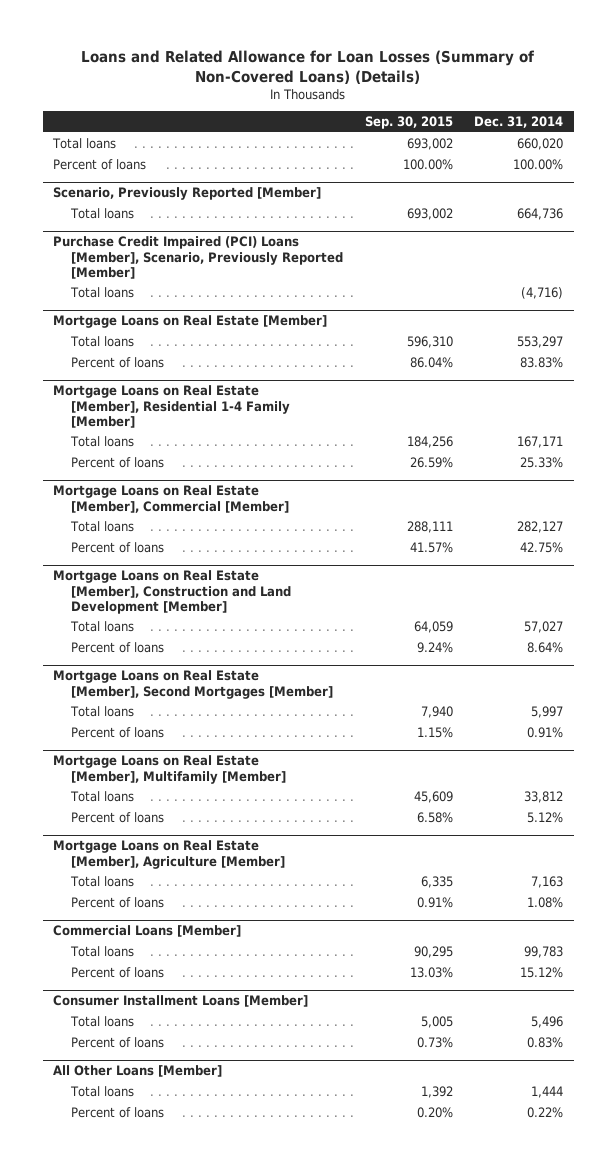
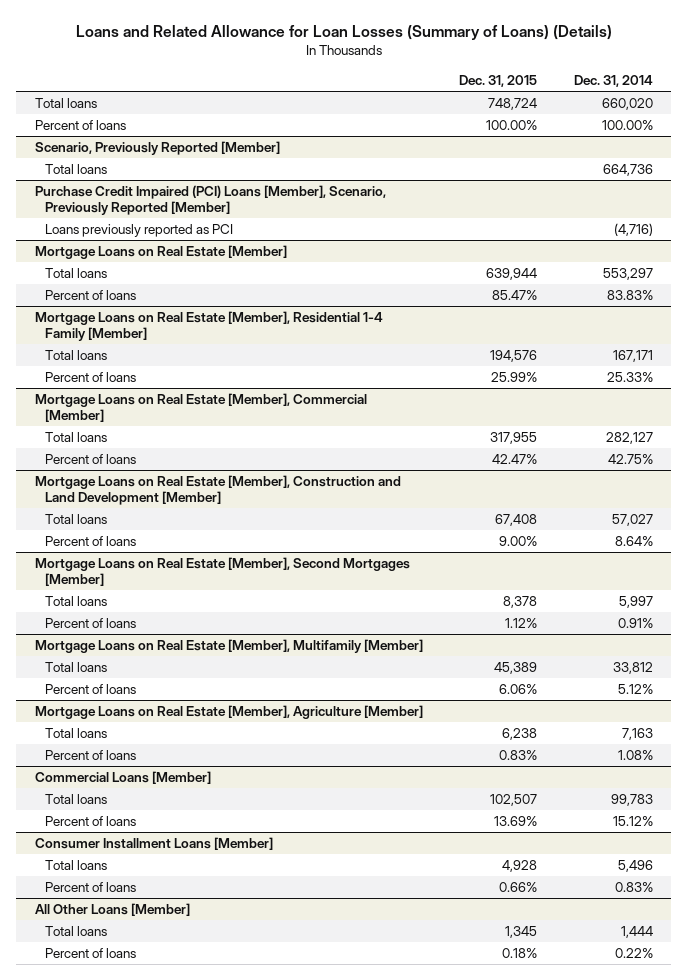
[81,50,535,84] Loans and Related Allowance for Loan Losses (Summary of Non-Covered Loans) (Details) -> [75,25,612,41] Loans and Related Allowance for Loan Losses (Summary of Loans) (Details)
[364,116,453,130] Sep. 30, 2015 -> none
none -> [459,74,538,87] Dec. 31, 2015
[70,286,135,298] Total loans -> [44,224,233,238] Loans previously reported as PCI

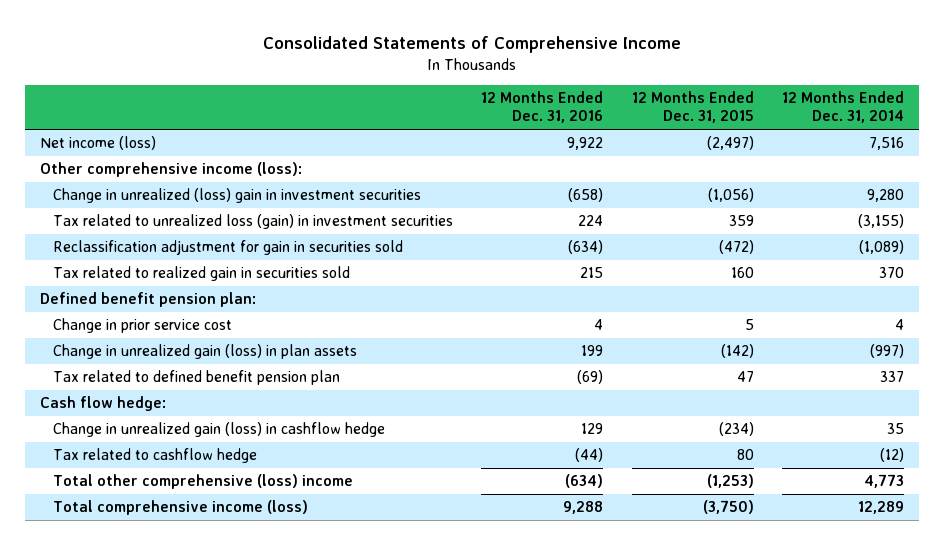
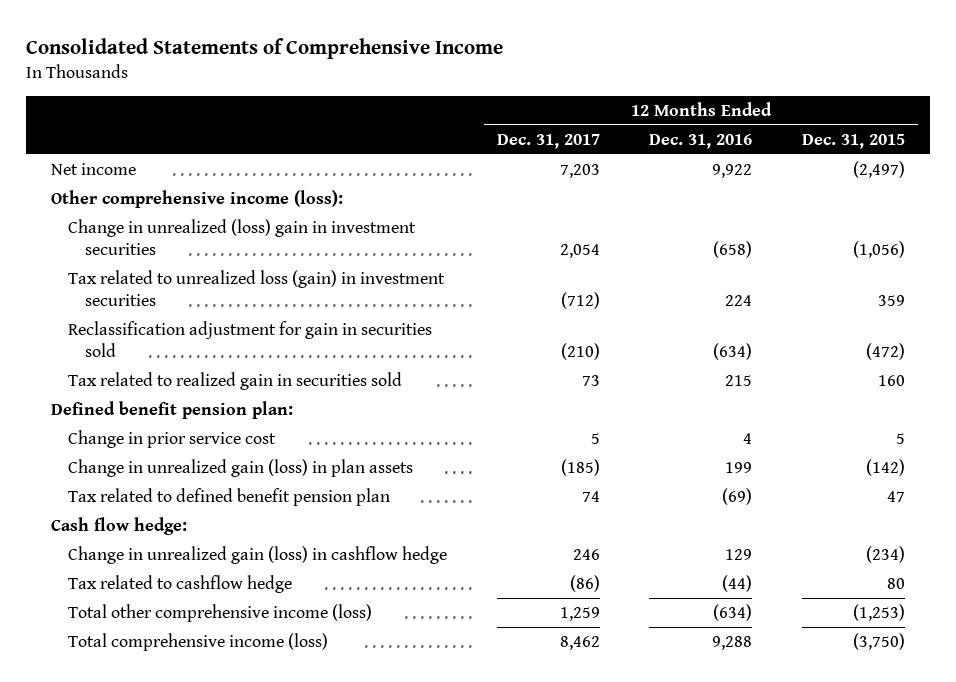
[782,91,905,124] 12 Months Ended Dec. 31, 2014 -> none
none -> [496,133,600,149] Dec. 31, 2017
[39,136,156,151] Net income (loss) -> [50,162,136,175] Net income
[52,474,353,490] Total other comprehensive (loss) income -> [67,603,372,622] Total other comprehensive income (loss)

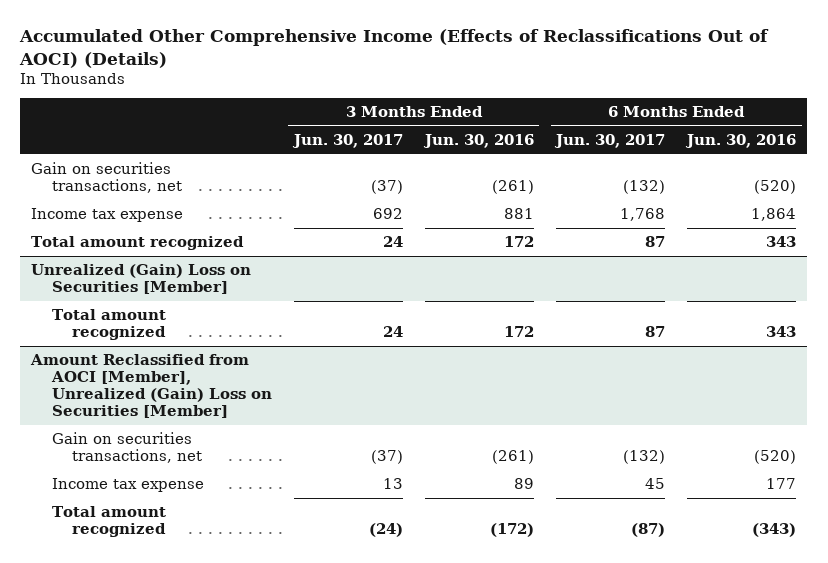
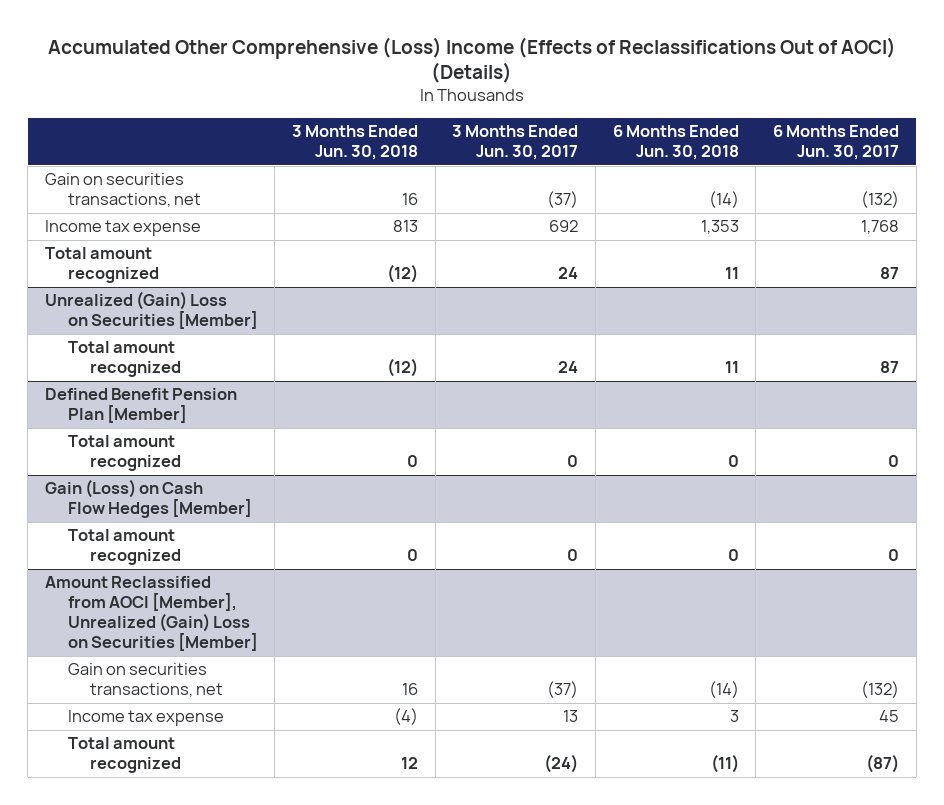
[19,29,770,68] Accumulated Other Comprehensive Income (Effects of Reclassifications Out of AOCI) (Details) -> [48,36,897,84] Accumulated Other Comprehensive (Loss) Income (Effects of Reclassifications Out of AOCI) (Details)
[422,133,534,148] Jun. 30, 2016 -> none
[685,133,797,148] Jun. 30, 2016 -> none
none -> [291,125,418,161] 3 Months Ended Jun. 30, 2018
none -> [612,125,739,161] 6 Months Ended Jun. 30, 2018
none -> [45,388,238,424] Defined Benefit Pension Plan [Member]
none -> [67,435,182,472] Total amount recognized
none -> [45,479,252,519] Gain (Loss) on Cash Flow Hedges [Member]
none -> [67,529,182,566] Total amount recognized

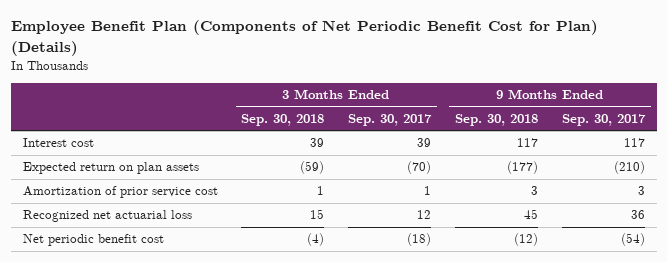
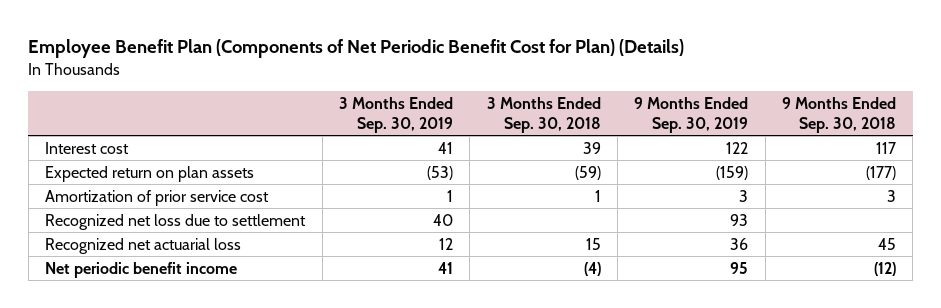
[348,113,433,126] Sep. 30, 2017 -> none
[561,113,646,126] Sep. 30, 2017 -> none
none -> [338,97,453,133] 3 Months Ended Sep. 30, 2019
none -> [634,97,749,133] 9 Months Ended Sep. 30, 2019
none -> [45,213,307,230] Recognized net loss due to settlement
[22,234,164,247] Net periodic benefit cost -> [45,261,238,278] Net periodic benefit income

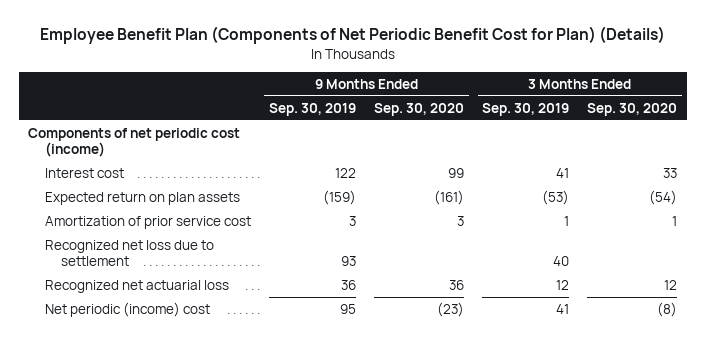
[486,97,601,133] 3 Months Ended Sep. 30, 2018 -> none
[782,97,897,133] 9 Months Ended Sep. 30, 2018 -> none
none -> [374,102,465,116] Sep. 30, 2020
none -> [587,102,678,116] Sep. 30, 2020
none -> [28,127,241,158] Components of net periodic cost (income)
[45,261,238,278] Net periodic benefit income -> [44,301,210,317] Net periodic (income) cost

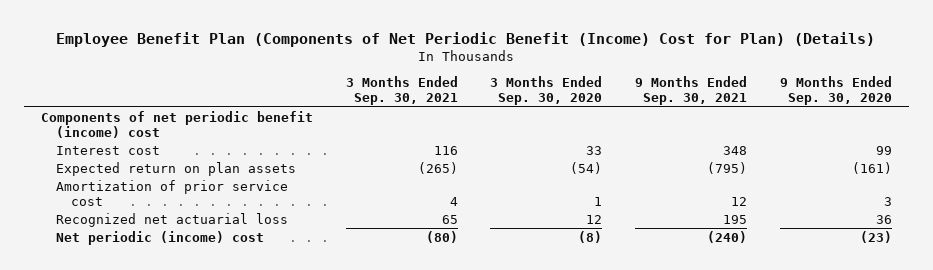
[39,26,665,45] Employee Benefit Plan (Components of Net Periodic Benefit Cost for Plan) (Details) -> [56,31,876,47] Employee Benefit Plan (Components of Net Periodic Benefit (Income) Cost for Plan) (Details)
[268,102,356,116] Sep. 30, 2019 -> none
[482,102,570,116] Sep. 30, 2019 -> none
none -> [345,75,458,105] 3 Months Ended Sep. 30, 2021
none -> [635,75,748,105] 9 Months Ended Sep. 30, 2021
[28,127,241,158] Components of net periodic cost (income) -> [40,110,313,138] Components of net periodic benefit (income) cost
[44,239,214,267] Recognized net loss due to settlement -> none

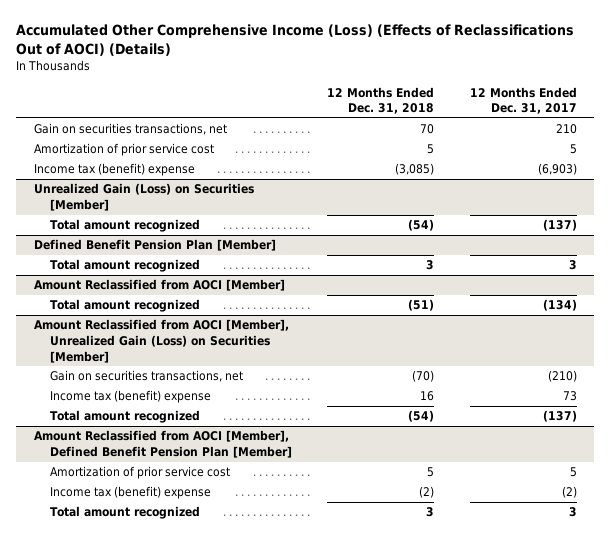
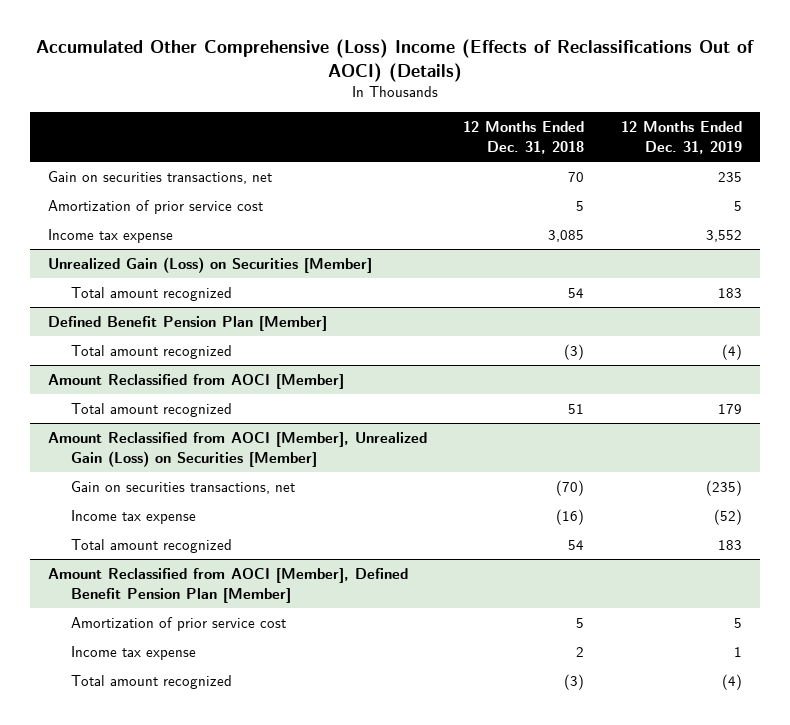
[16,23,575,56] Accumulated Other Comprehensive Income (Loss) (Effects of Reclassifications Out of AOCI) (Details) -> [35,39,754,82] Accumulated Other Comprehensive (Loss) Income (Effects of Reclassifications Out of AOCI) (Details)
[469,86,577,115] 12 Months Ended Dec. 31, 2017 -> none
none -> [620,121,742,154] 12 Months Ended Dec. 31, 2019
[33,163,195,177] Income tax (benefit) expense -> [47,229,173,244] Income tax expense
[395,163,435,176] (3,085) -> [548,230,585,243] 3,085
[408,219,435,232] (54) -> [568,288,585,299] 54
[426,260,435,271] 3 -> [564,344,585,361] (3)
[408,299,435,312] (51) -> [568,404,585,415] 51
[50,390,212,404] Income tax (benefit) expense -> [71,510,197,525] Income tax expense
[420,391,435,402] 16 -> [556,509,585,526] (16)
[408,410,435,423] (54) -> [568,540,585,551] 54
[50,486,212,500] Income tax (benefit) expense -> [71,646,197,661] Income tax expense
[419,486,435,499] (2) -> [576,647,585,658] 2
[426,507,435,518] 3 -> [564,674,585,691] (3)

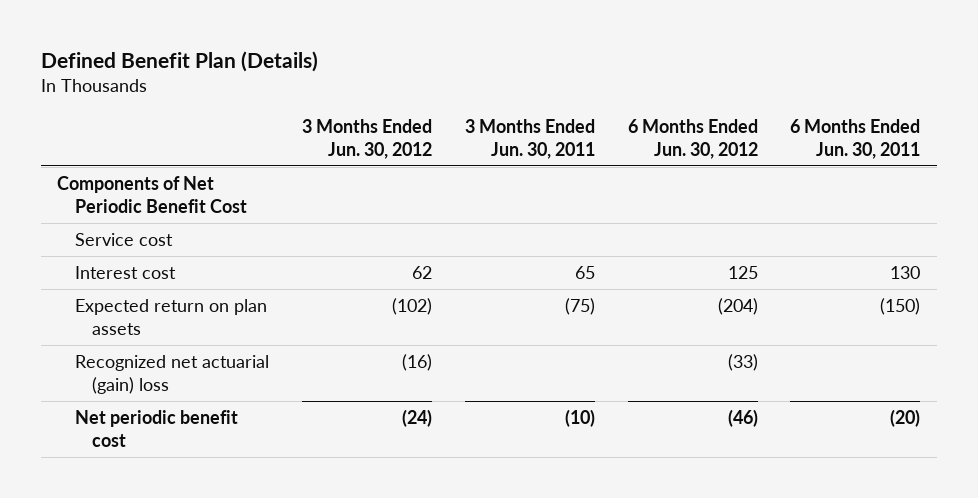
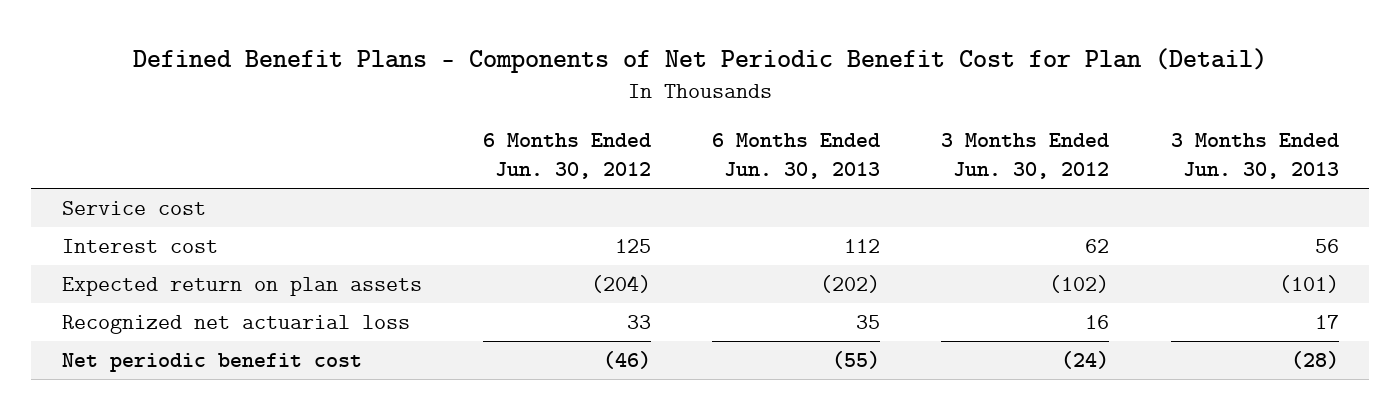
[40,51,318,73] Defined Benefit Plan (Details) -> [133,48,1268,74] Defined Benefit Plans - Components of Net Periodic Benefit Cost for Plan (Detail)
[464,119,595,159] 3 Months Ended Jun. 30, 2011 -> none
[790,119,921,159] 6 Months Ended Jun. 30, 2011 -> none
none -> [712,133,881,180] 6 Months Ended Jun. 30, 2013
none -> [1170,133,1339,180] 3 Months Ended Jun. 30, 2013
[57,176,247,213] Components of Net Periodic Benefit Cost -> none
[74,355,269,394] Recognized net actuarial (gain) loss -> [61,315,410,335] Recognized net actuarial loss
[401,354,432,372] (16) -> [1085,315,1110,330] 16
[727,354,758,372] (33) -> [627,315,652,330] 33

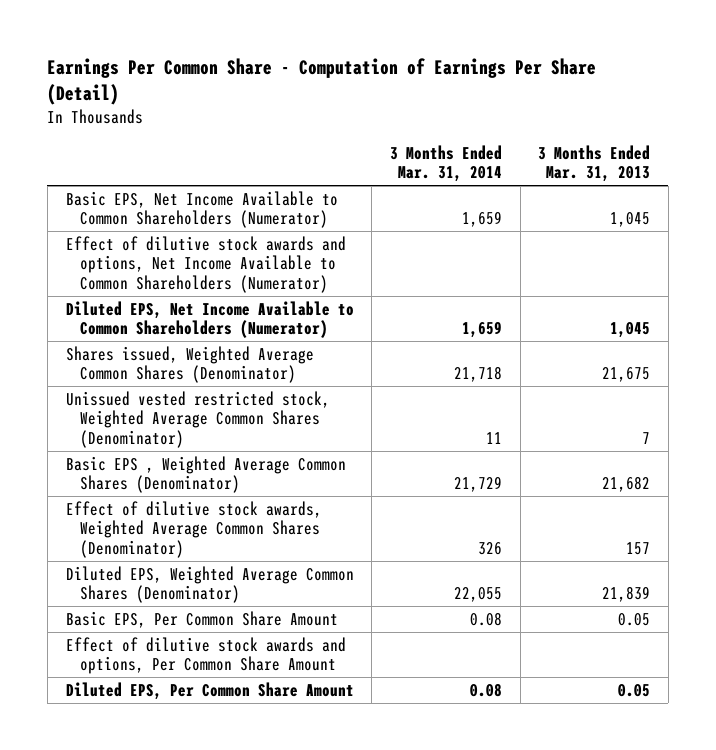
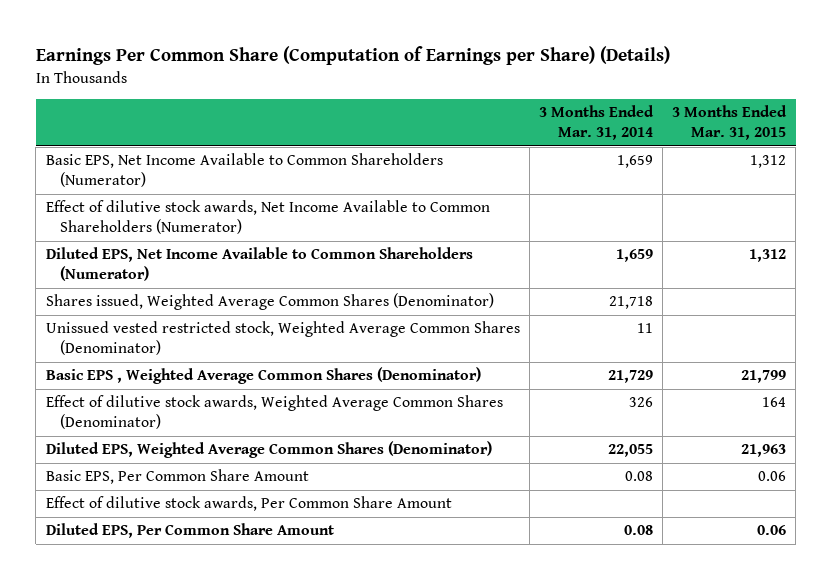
[47,57,597,106] Earnings Per Common Share - Computation of Earnings Per Share (Detail) -> [35,45,670,65] Earnings Per Common Share (Computation of Earnings per Share) (Details)
[538,144,651,183] 3 Months Ended Mar. 31, 2013 -> none
none -> [671,105,787,141] 3 Months Ended Mar. 31, 2015
[65,235,346,294] Effect of dilutive stock awards and options, Net Income Available to Common Shareholders (Numerator) -> [45,200,490,235] Effect of dilutive stock awards, Net Income Available to Common Shareholders (Numerator)
[65,636,346,675] Effect of dilutive stock awards and options, Per Common Share Amount -> [45,496,452,512] Effect of dilutive stock awards, Per Common Share Amount

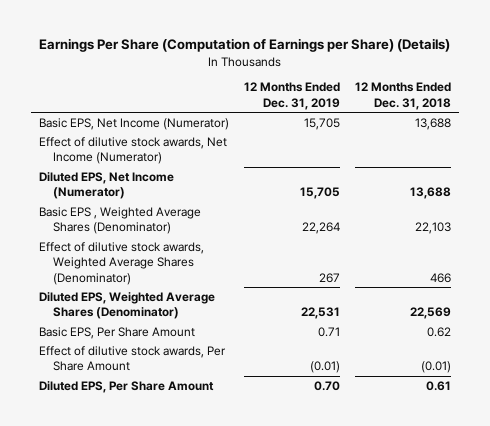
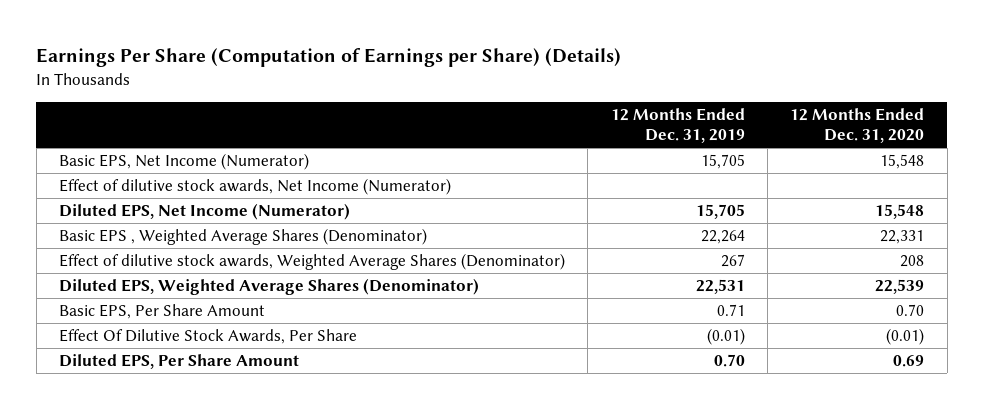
[355,82,452,110] 12 Months Ended Dec. 31, 2018 -> none
none -> [790,108,925,144] 12 Months Ended Dec. 31, 2020
[38,345,226,372] Effect of dilutive stock awards, Per Share Amount -> [59,329,358,345] Effect Of Dilutive Stock Awards, Per Share

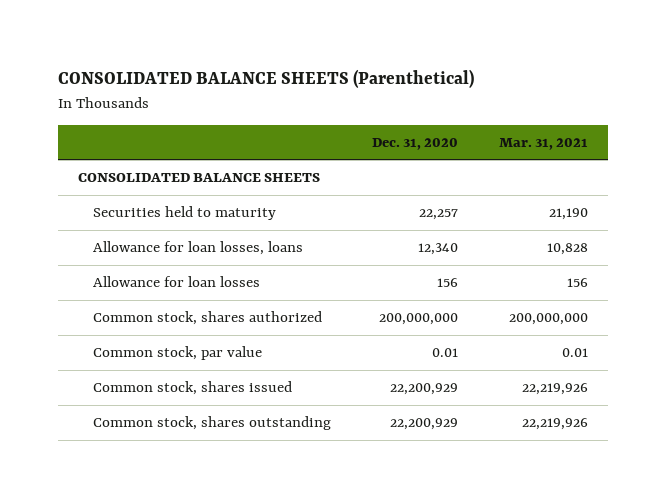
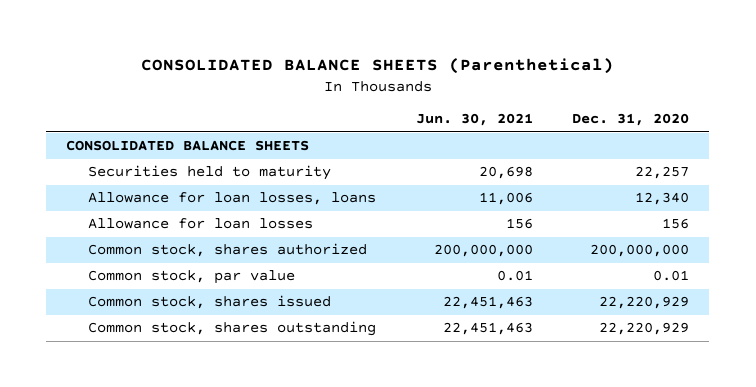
[498,137,588,150] Mar. 31, 2021 -> none
none -> [415,113,533,127] Jun. 30, 2021
[389,383,458,396] 22,200,929 -> [599,296,690,310] 22,220,929
[389,418,458,431] 22,200,929 -> [599,322,690,336] 22,220,929

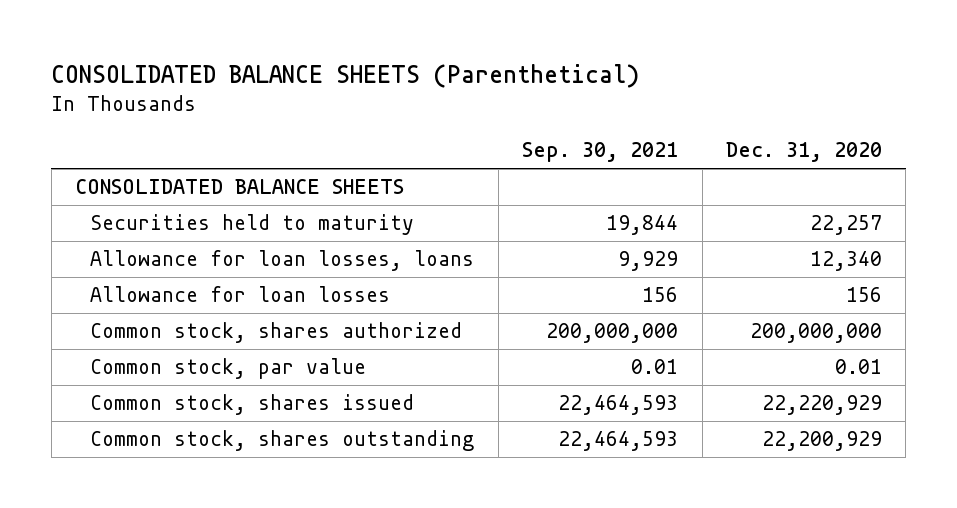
[415,113,533,127] Jun. 30, 2021 -> none
none -> [522,142,679,163] Sep. 30, 2021
[599,322,690,336] 22,220,929 -> [761,431,882,452] 22,200,929

